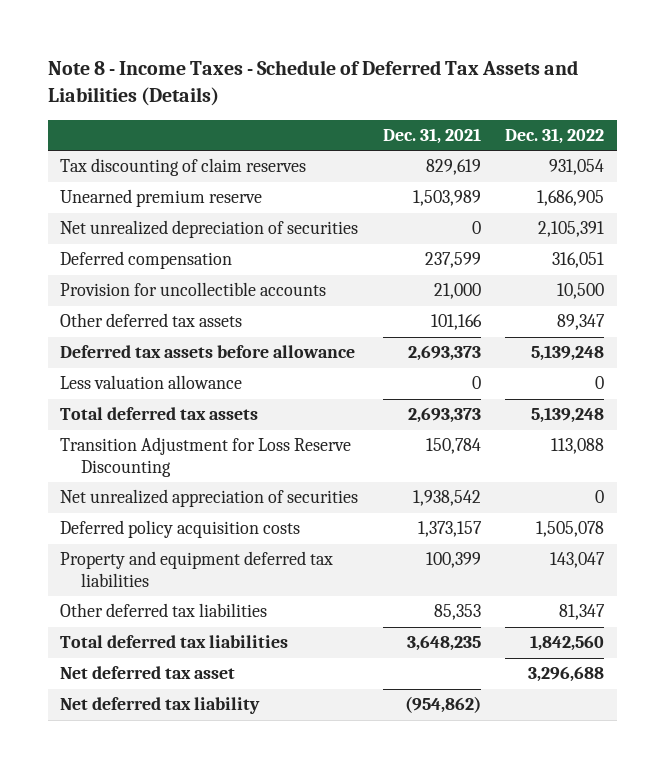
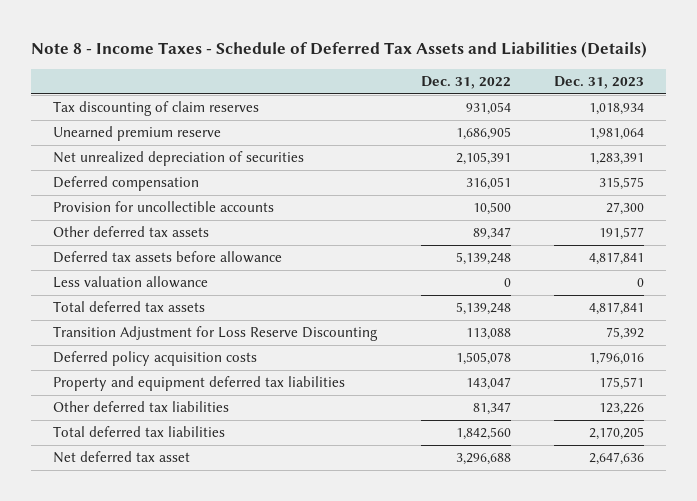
[382,128,481,145] Dec. 31, 2021 -> none
none -> [554,76,645,90] Dec. 31, 2023
[60,489,359,508] Net unrealized appreciation of securities -> none
[60,697,261,715] Net deferred tax liability -> none

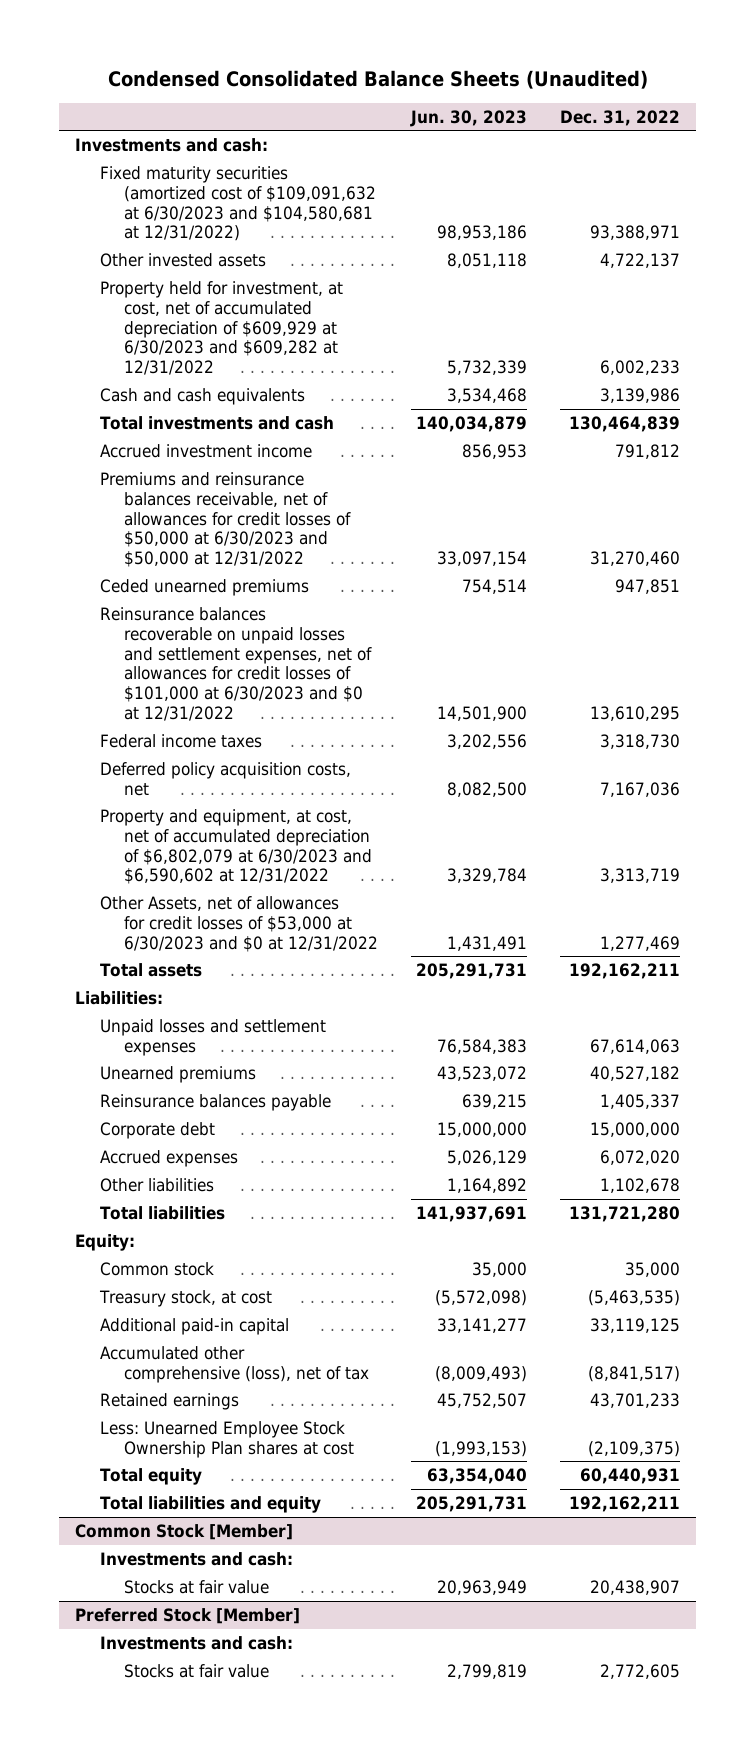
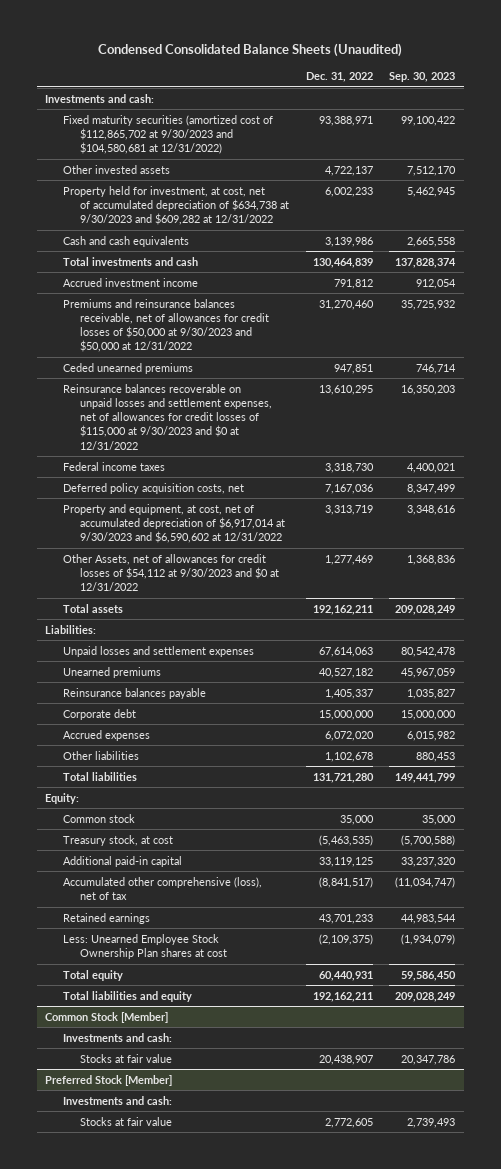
[409,109,527,127] Jun. 30, 2023 -> none
none -> [389,72,456,83] Sep. 30, 2023
[99,166,377,242] Fixed maturity securities (amortized cost of $109,091,632 at 6/30/2023 and $104,580,681 at 12/31/2022) -> [62,114,273,155] Fixed maturity securities (amortized cost of $112,865,702 at 9/30/2023 and $104,580,681 at 12/31/2022)
[99,281,343,376] Property held for investment, at cost, net of accumulated depreciation of $609,929 at 6/30/2023 and $609,282 at 12/31/2022 -> [62,185,289,226] Property held for investment, at cost, net of accumulated depreciation of $634,738 at 9/30/2023 and $609,282 at 12/31/2022
[99,472,352,568] Premiums and reinsurance balances receivable, net of allowances for credit losses of $50,000 at 6/30/2023 and $50,000 at 12/31/2022 -> [62,298,269,353] Premiums and reinsurance balances receivable, net of allowances for credit losses of $50,000 at 9/30/2023 and $50,000 at 12/31/2022
[99,607,373,722] Reinsurance balances recoverable on unpaid losses and settlement expenses, net of allowances for credit losses of $101,000 at 6/30/2023 and $0 at 12/31/2022 -> [62,383,272,450] Reinsurance balances recoverable on unpaid losses and settlement expenses, net of allowances for credit losses of $115,000 at 9/30/2023 and $0 at 12/31/2022
[99,809,373,885] Property and equipment, at cost, net of accumulated depreciation of $6,802,079 at 6/30/2023 and $6,590,602 at 12/31/2022 -> [62,503,285,544] Property and equipment, at cost, net of accumulated depreciation of $6,917,014 at 9/30/2023 and $6,590,602 at 12/31/2022
[99,896,379,952] Other Assets, net of allowances for credit losses of $53,000 at 6/30/2023 and $0 at 12/31/2022 -> [62,553,279,592] Other Assets, net of allowances for credit losses of $54,112 at 9/30/2023 and $0 at 12/31/2022

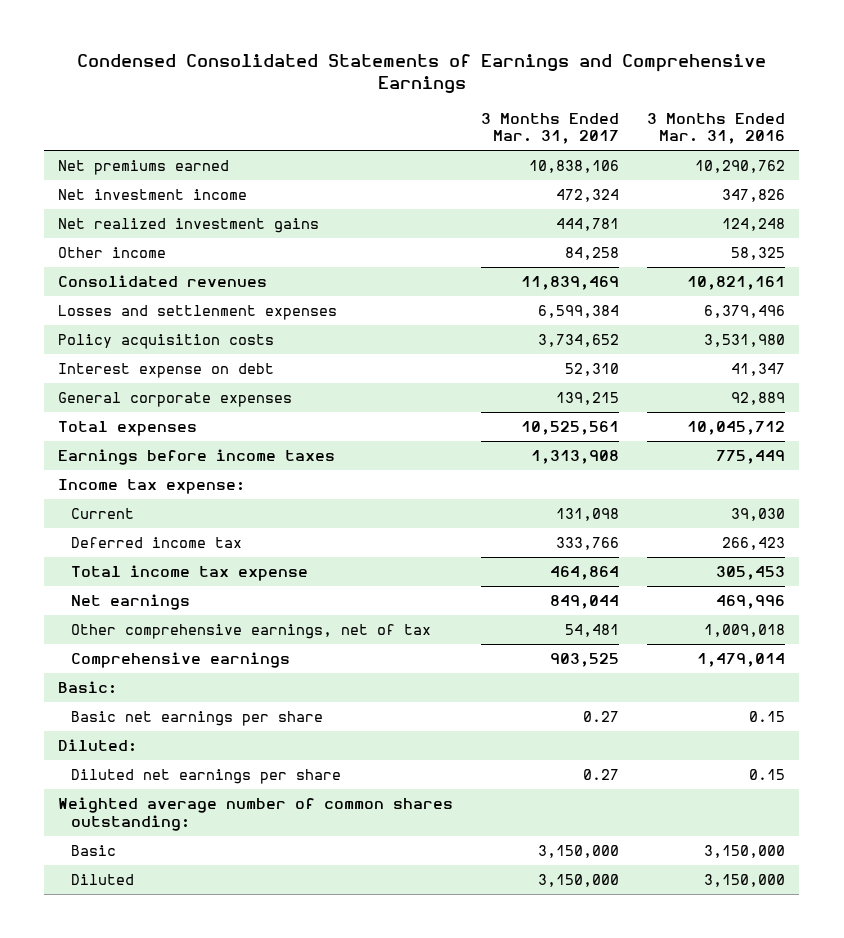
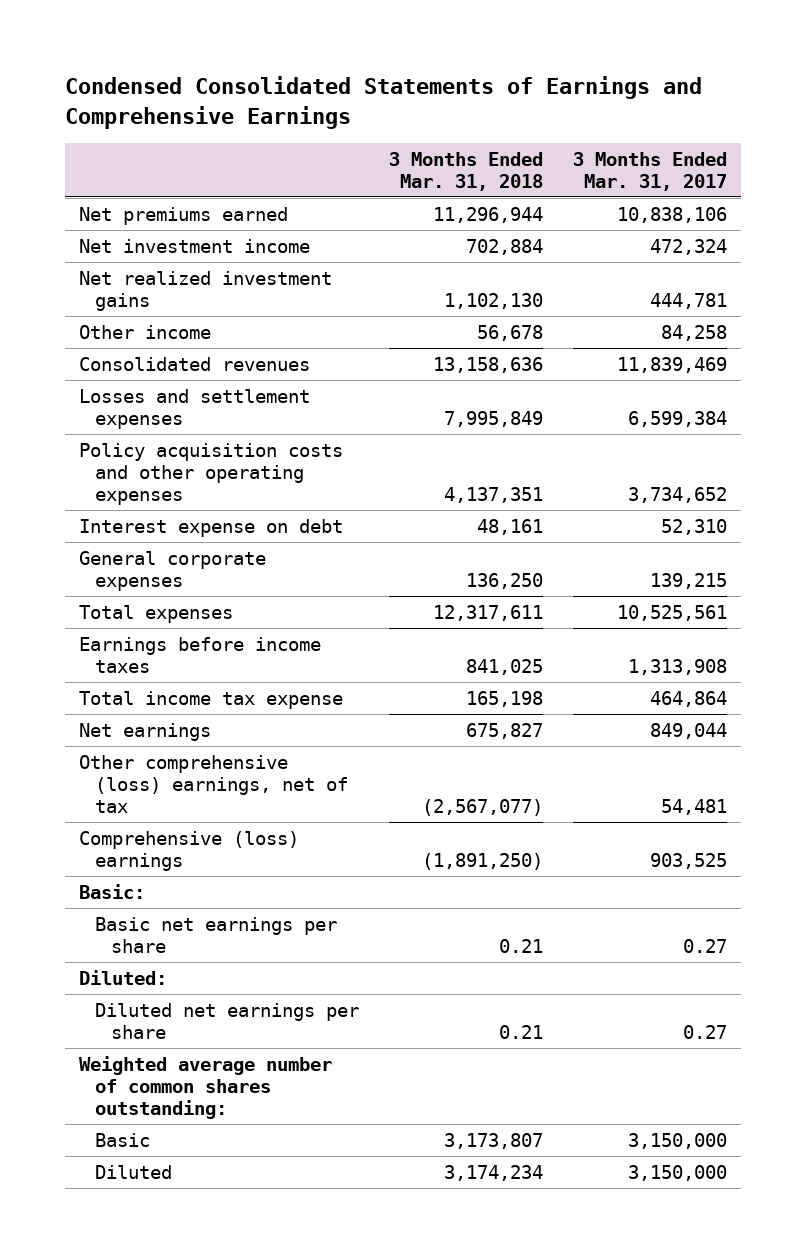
[647,112,786,145] 3 Months Ended Mar. 31, 2016 -> none
none -> [388,151,543,192] 3 Months Ended Mar. 31, 2018
[58,305,338,321] Losses and settlenment expenses -> [79,388,311,430] Losses and settlement expenses
[58,334,275,350] Policy acquisition costs -> [79,442,344,506] Policy acquisition costs and other operating expenses
[58,479,246,495] Income tax expense: -> none
[70,508,134,520] Current -> none
[70,537,242,549] Deferred income tax -> none
[70,624,431,640] Other comprehensive earnings, net of tax -> [79,754,349,814] Other comprehensive (loss) earnings, net of tax
[70,652,290,669] Comprehensive earnings -> [79,830,300,872] Comprehensive (loss) earnings

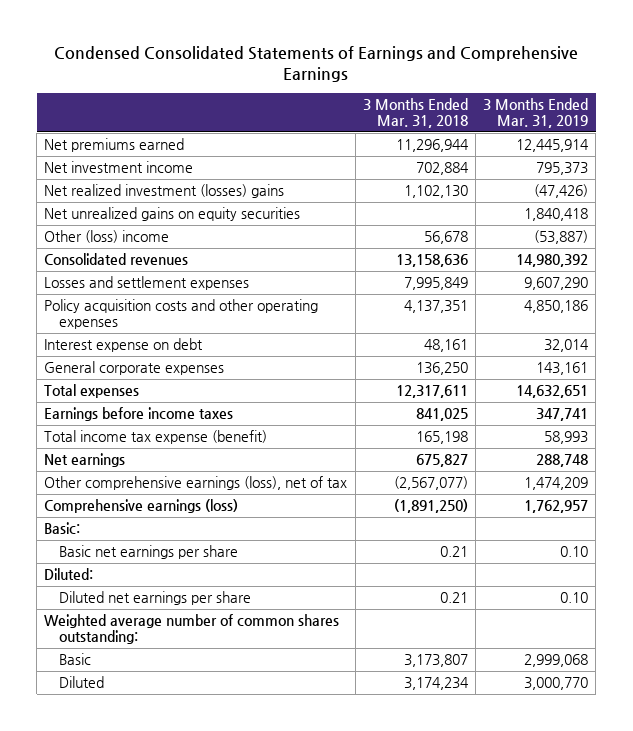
[572,151,727,192] 3 Months Ended Mar. 31, 2017 -> none
none -> [483,98,589,128] 3 Months Ended Mar. 31, 2019
[79,270,333,312] Net realized investment gains -> [44,184,285,199] Net realized investment (losses) gains
none -> [44,207,301,222] Net unrealized gains on equity securities
[79,324,212,339] Other income -> [44,230,170,244] Other (loss) income
[79,690,344,709] Total income tax expense -> [44,430,268,445] Total income tax expense (benefit)
[79,754,349,814] Other comprehensive (loss) earnings, net of tax -> [44,476,348,491] Other comprehensive earnings (loss), net of tax
[79,830,300,872] Comprehensive (loss) earnings -> [44,499,239,514] Comprehensive earnings (loss)

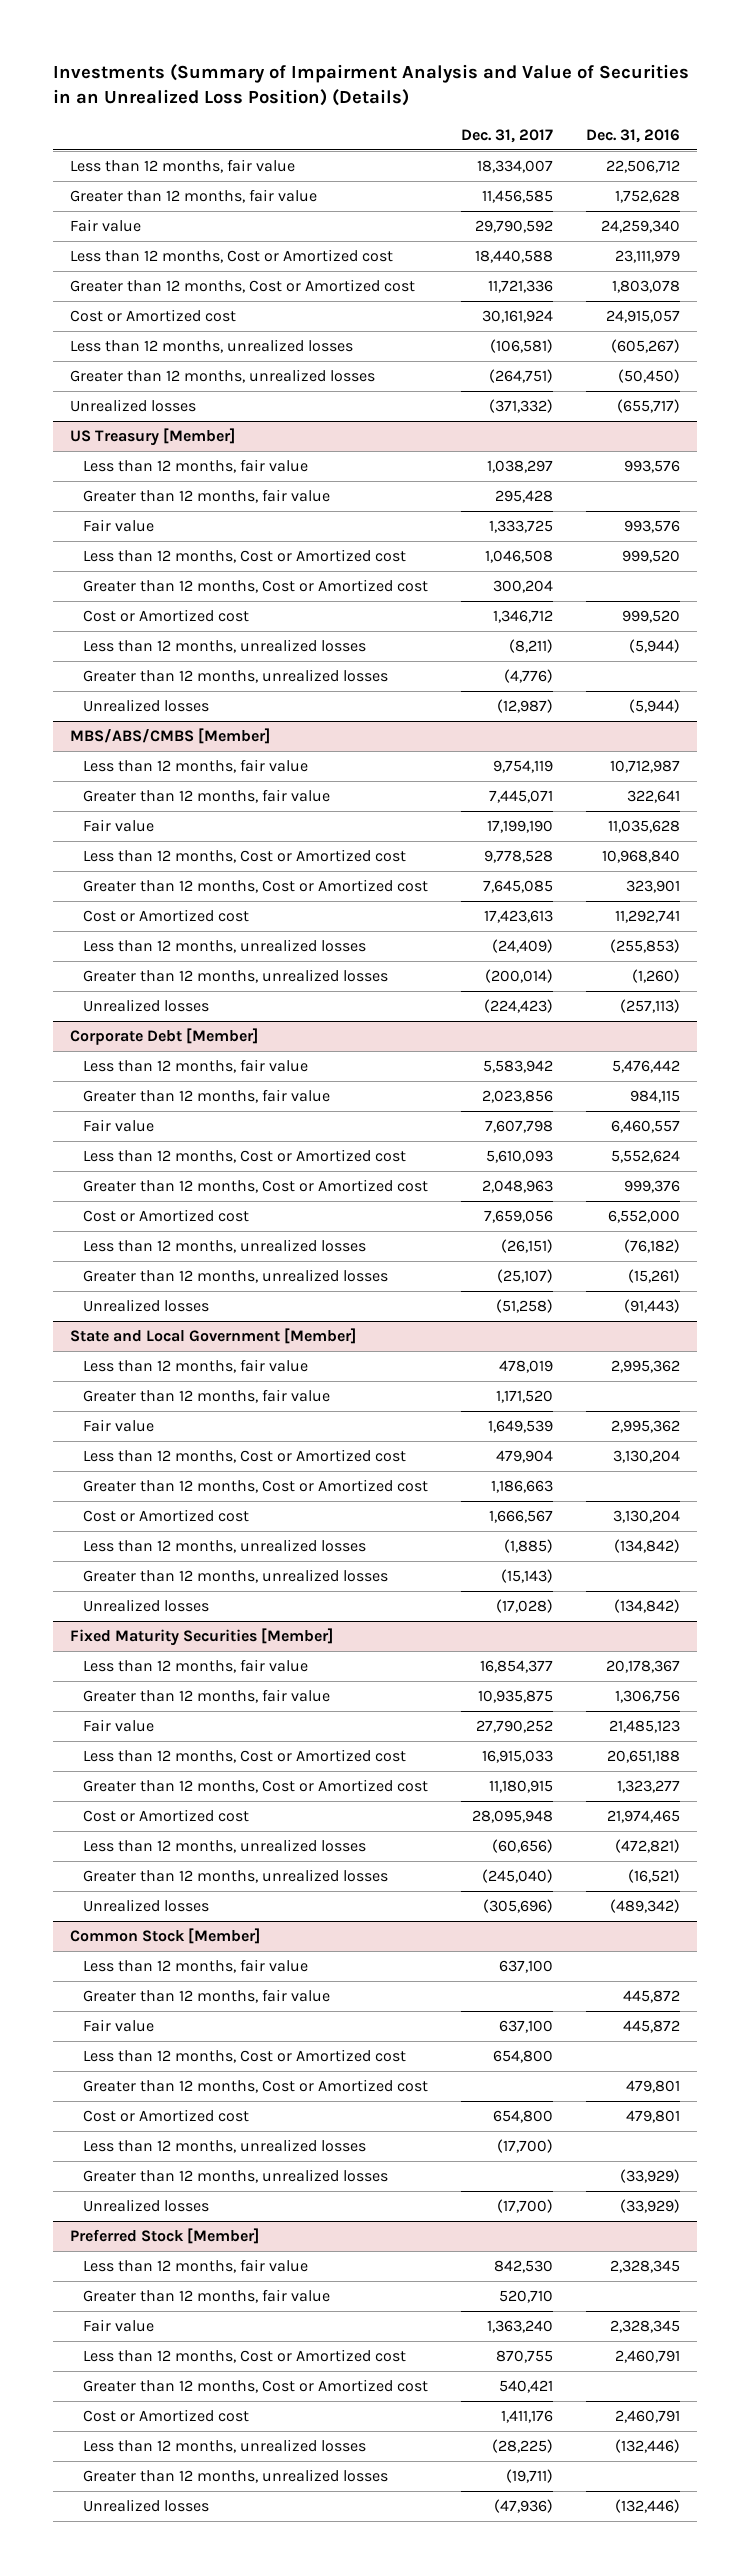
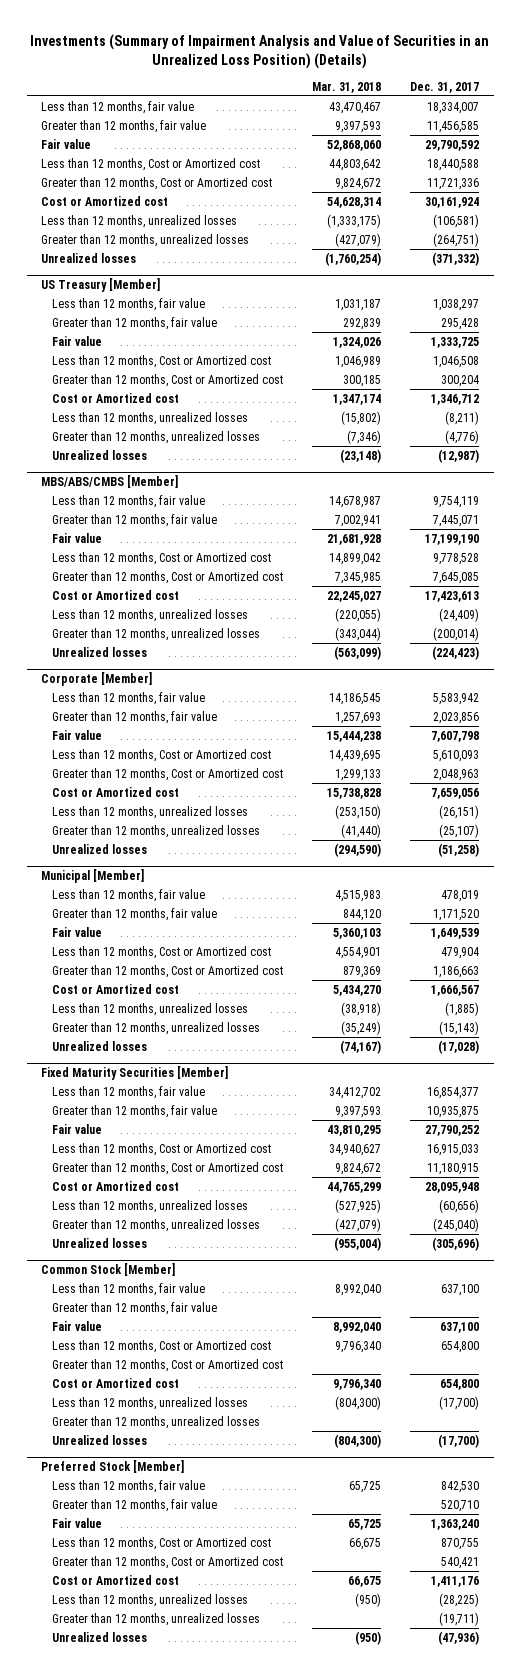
[586,128,681,143] Dec. 31, 2016 -> none
none -> [312,81,382,93] Mar. 31, 2018
[69,1028,258,1046] Corporate Debt [Member] -> [41,672,153,687] Corporate [Member]
[69,1328,356,1345] State and Local Government [Member] -> [41,869,145,884] Municipal [Member]

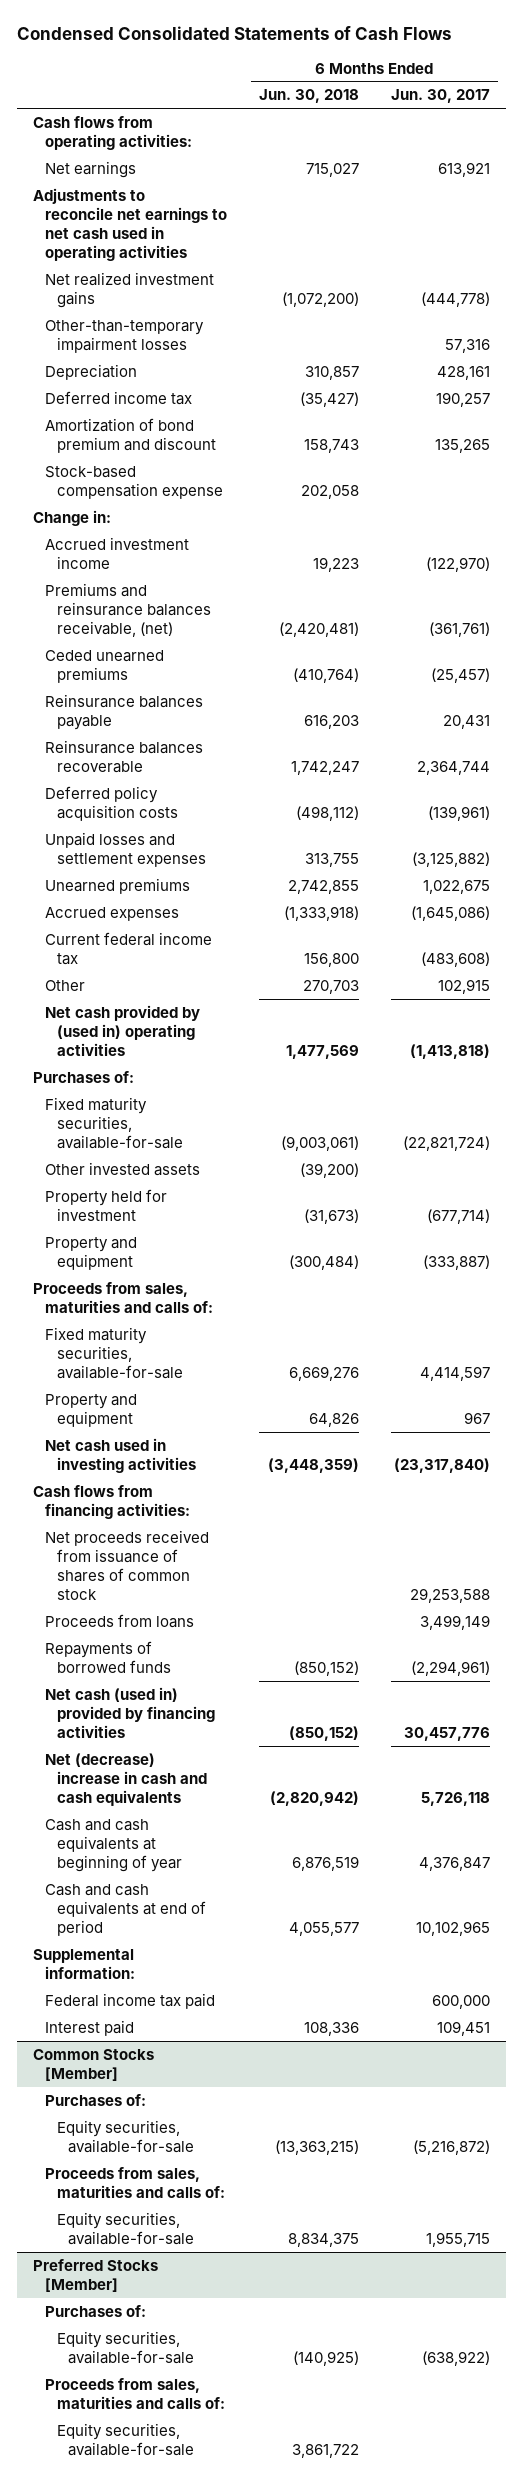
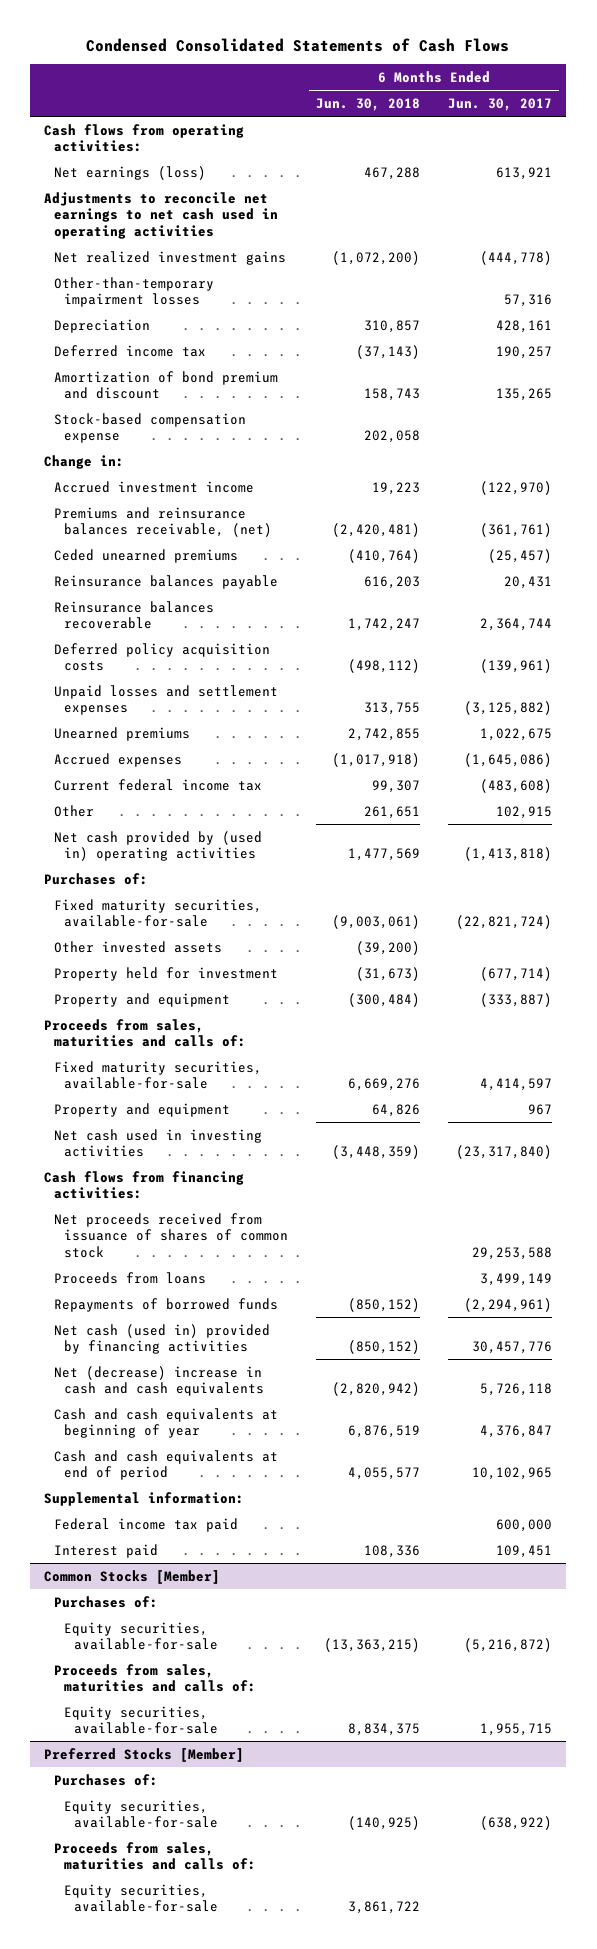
[44,160,136,178] Net earnings -> [54,165,207,180] Net earnings (loss)
[305,162,359,177] 715,027 -> [364,166,421,180] 467,288
[299,391,359,407] (35,427) -> [356,344,421,359] (37,143)
[283,905,359,921] (1,333,918) -> [332,752,421,767] (1,017,918)
[303,952,359,967] 156,800 -> [372,779,421,793] 99,307
[302,979,359,994] 270,703 -> [364,805,421,819] 261,651

